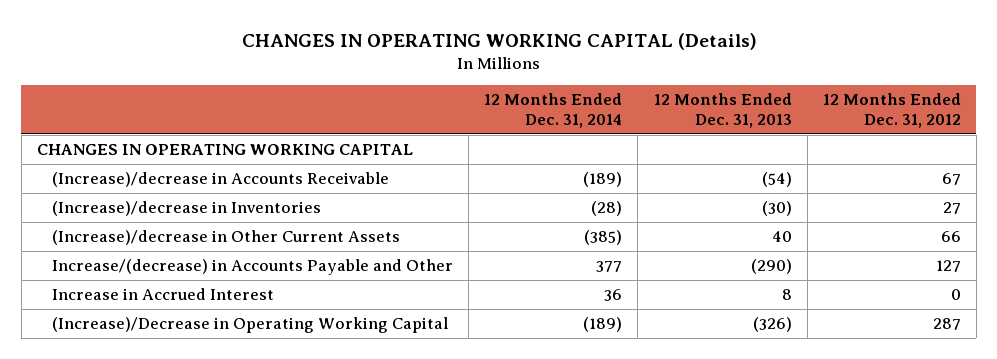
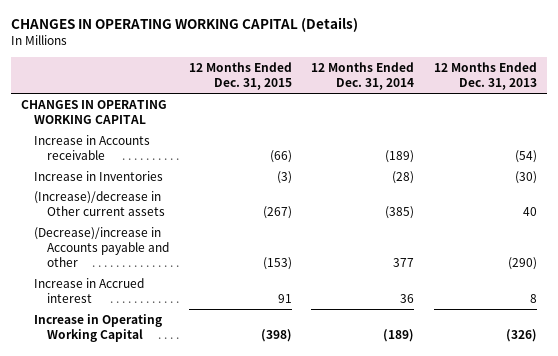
[822,93,961,129] 12 Months Ended Dec. 31, 2012 -> none
none -> [188,61,292,91] 12 Months Ended Dec. 31, 2015
[52,172,390,188] (Increase)/decrease in Accounts Receivable -> [34,134,151,160] Increase in Accounts receivable
[52,201,322,217] (Increase)/decrease in Inventories -> [34,170,164,181] Increase in Inventories
[52,230,401,246] (Increase)/decrease in Other Current Assets -> [34,190,166,216] (Increase)/decrease in Other current assets
[52,259,454,276] Increase/(decrease) in Accounts Payable and Other -> [34,226,170,268] (Decrease)/increase in Accounts payable and other
[52,288,275,301] Increase in Accrued Interest -> [34,277,145,303] Increase in Accrued interest
[52,317,449,334] (Increase)/Decrease in Operating Working Capital -> [34,313,163,342] Increase in Operating Working Capital

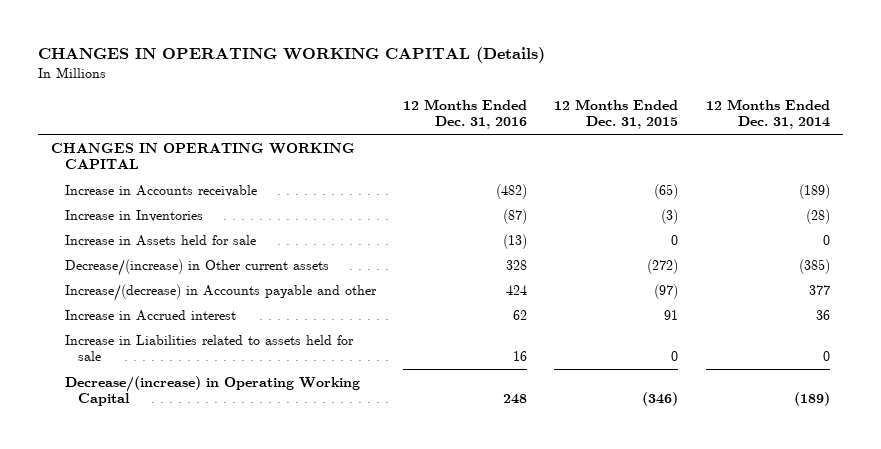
[433,61,537,91] 12 Months Ended Dec. 31, 2013 -> none
none -> [402,99,527,130] 12 Months Ended Dec. 31, 2016
[269,149,292,163] (66) -> [654,183,679,199] (65)
none -> [64,234,256,246] Increase in Assets held for sale
[34,190,166,216] (Increase)/decrease in Other current assets -> [64,258,329,276] Decrease/(increase) in Other current assets
[262,205,292,219] (267) -> [647,258,679,274] (272)
[34,226,170,268] (Decrease)/increase in Accounts payable and other -> [64,283,377,301] Increase/(decrease) in Accounts payable and other
[262,257,292,271] (153) -> [654,283,679,299] (97)
none -> [64,334,354,361] Increase in Liabilities related to assets held for sale
[34,313,163,342] Increase in Operating Working Capital -> [64,375,360,406] Decrease/(increase) in Operating Working Capital
[260,328,292,342] (398) -> [642,391,679,406] (346)

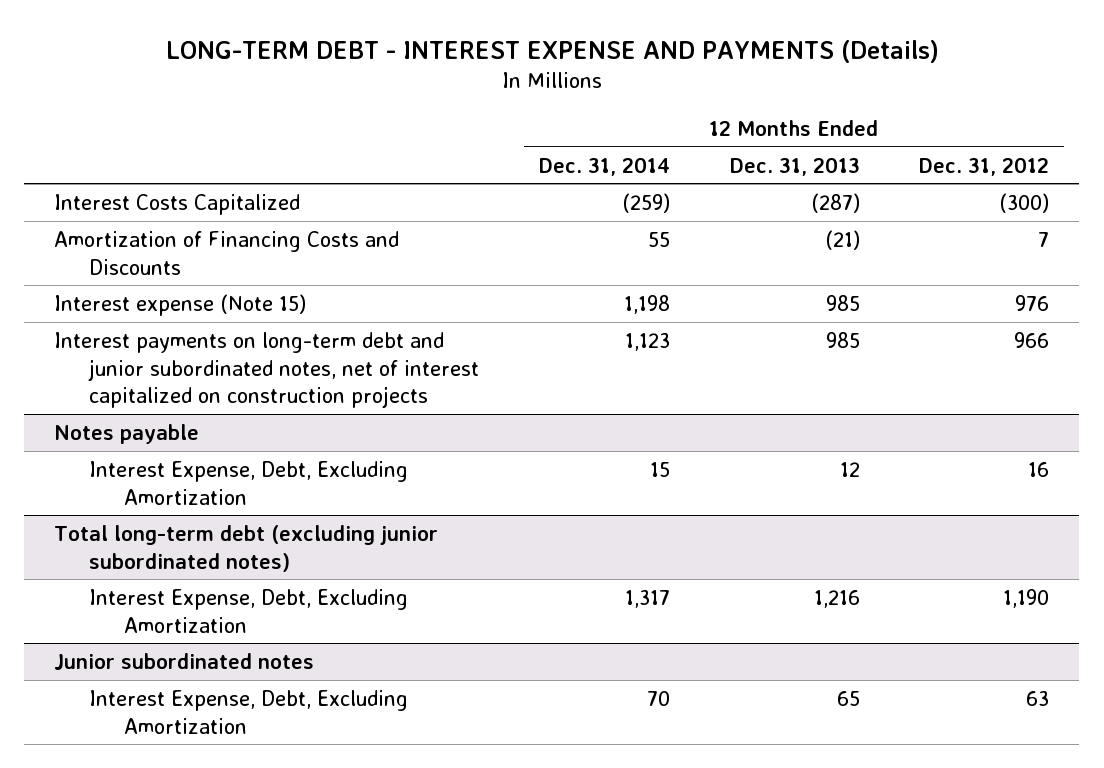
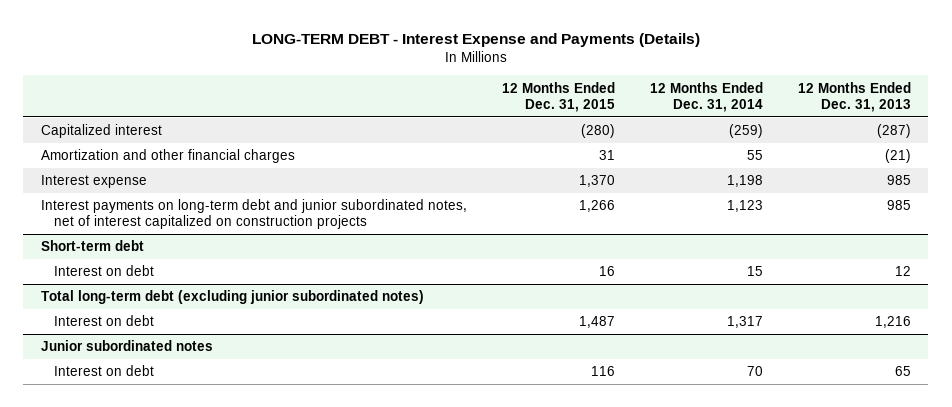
[165,39,939,63] LONG-TERM DEBT - INTEREST EXPENSE AND PAYMENTS (Details) -> [251,32,700,47] LONG-TERM DEBT - Interest Expense and Payments (Details)
[919,156,1050,176] Dec. 31, 2012 -> none
none -> [501,81,615,112] 12 Months Ended Dec. 31, 2015
[54,193,301,215] Interest Costs Capitalized -> [40,124,162,139] Capitalized interest
[54,230,400,275] Amortization of Financing Costs and Discounts -> [40,149,295,164] Amortization and other financial charges
[54,293,307,316] Interest expense (Note 15) -> [40,175,147,189] Interest expense
[54,423,200,444] Notes payable -> [40,240,144,252] Short-term debt
[89,460,409,505] Interest Expense, Debt, Excluding Amortization -> [53,265,154,277] Interest on debt
[89,588,409,633] Interest Expense, Debt, Excluding Amortization -> [53,315,154,327] Interest on debt
[89,689,409,734] Interest Expense, Debt, Excluding Amortization -> [53,365,154,377] Interest on debt

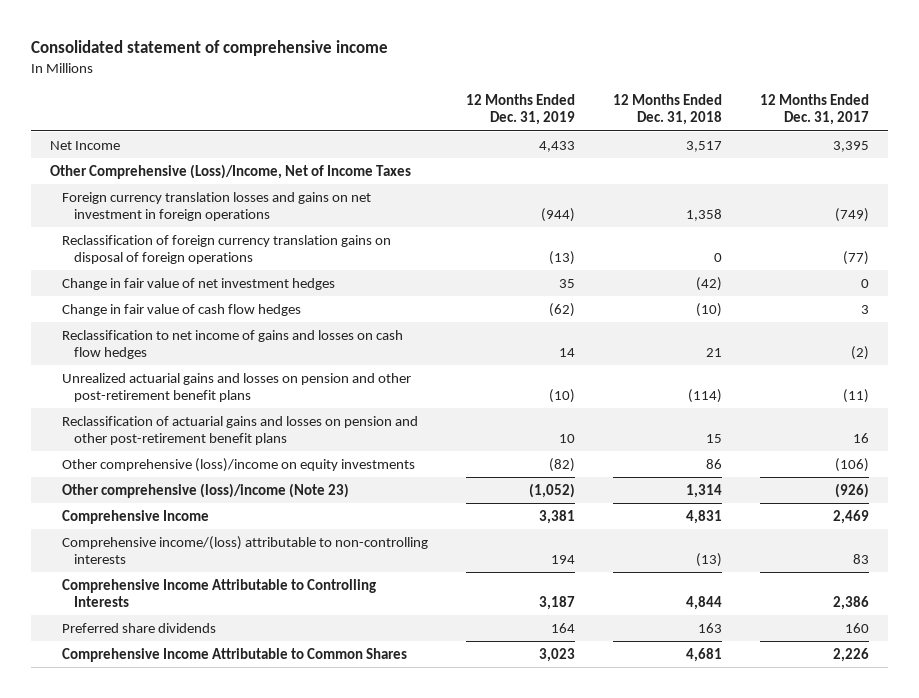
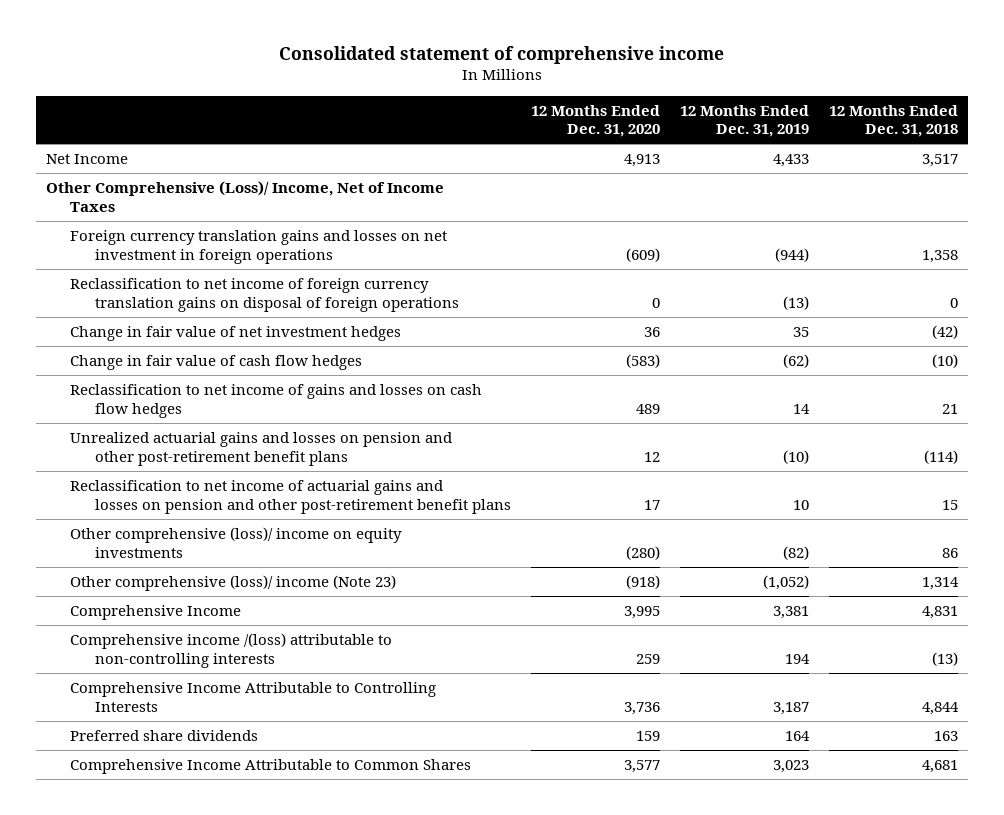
[760,94,870,126] 12 Months Ended Dec. 31, 2017 -> none
none -> [530,104,660,138] 12 Months Ended Dec. 31, 2020
[49,163,411,179] Other Comprehensive (Loss)/Income, Net of Income Taxes -> [46,181,445,212] Other Comprehensive (Loss)/ Income, Net of Income Taxes
[61,191,371,221] Foreign currency translation losses and gains on net investment in foreign operations -> [70,230,448,264] Foreign currency translation gains and losses on net investment in foreign operations
[61,234,391,264] Reclassification of foreign currency translation gains on disposal of foreign operations -> [70,278,459,312] Reclassification to net income of foreign currency translation gains on disposal of foreign operations
[61,415,418,445] Reclassification of actuarial gains and losses on pension and other post-retirement benefit plans -> [70,480,511,514] Reclassification to net income of actuarial gains and losses on pension and other post-retirement benefit plans
[61,457,415,472] Other comprehensive (loss)/income on equity investments -> [70,527,403,558] Other comprehensive (loss)/ income on equity investments
[61,482,349,498] Other comprehensive (loss)/income (Note 23) -> [70,575,397,592] Other comprehensive (loss)/ income (Note 23)
[61,535,428,564] Comprehensive income/(loss) attributable to non-controlling interests -> [70,633,393,668] Comprehensive income /(loss) attributable to non-controlling interests

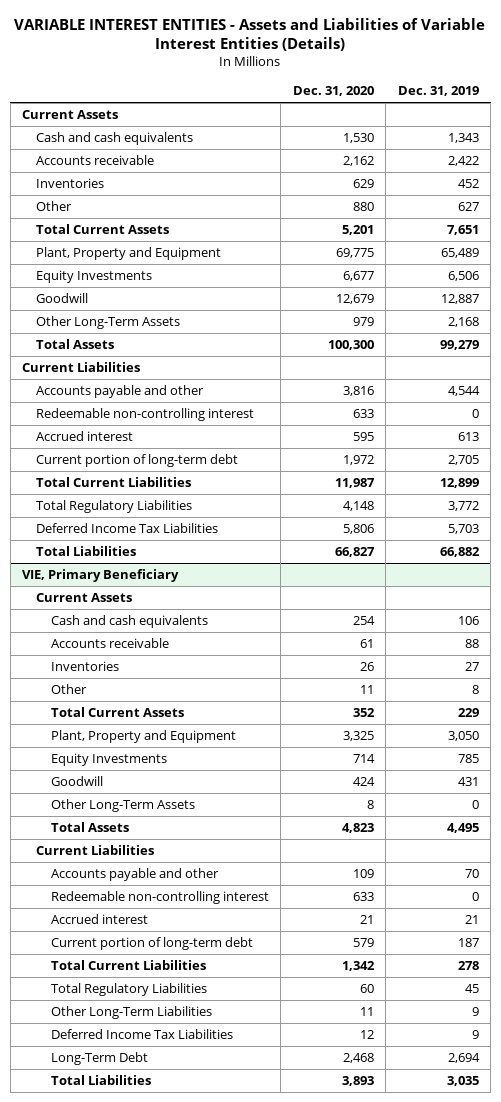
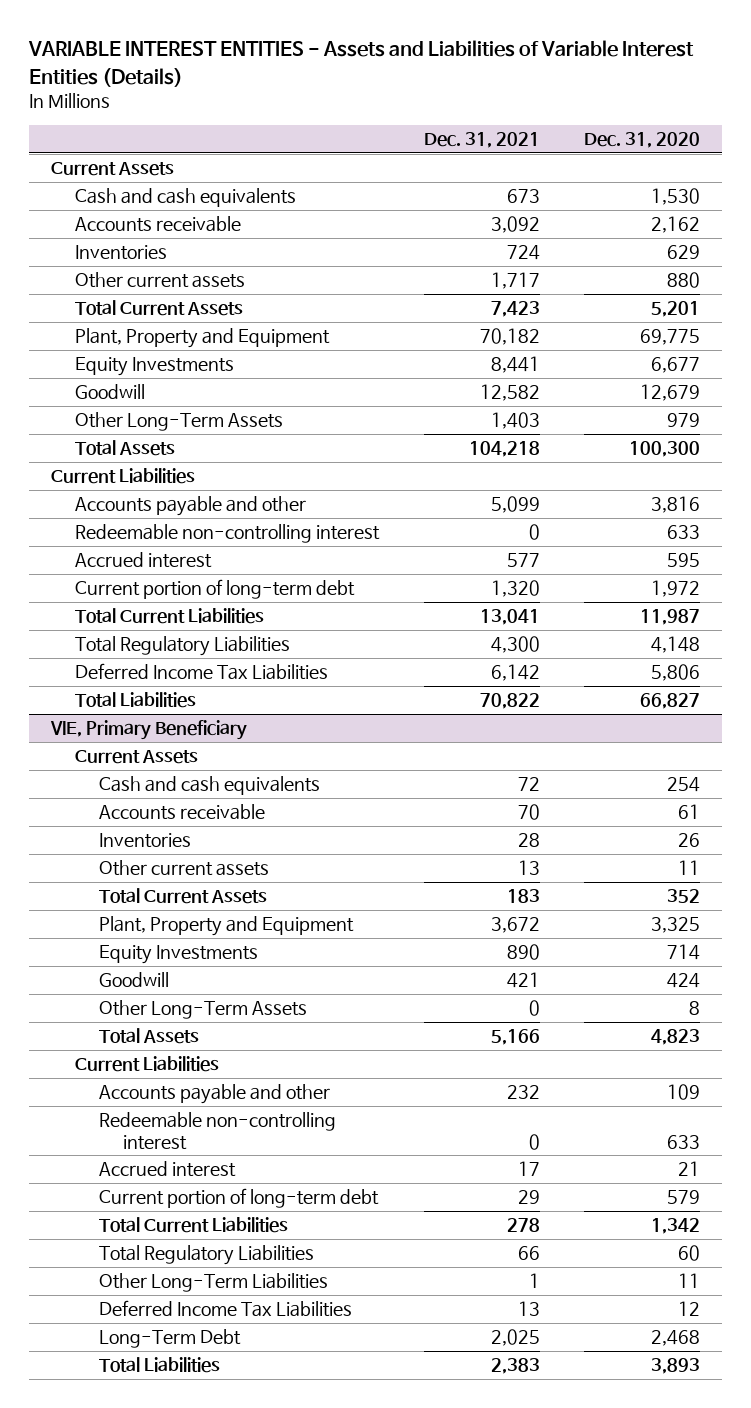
[397,86,479,97] Dec. 31, 2019 -> none
none -> [423,132,540,149] Dec. 31, 2021
[36,201,73,212] Other -> [75,272,246,289] Other current assets
[50,684,87,695] Other -> [99,860,270,877] Other current assets

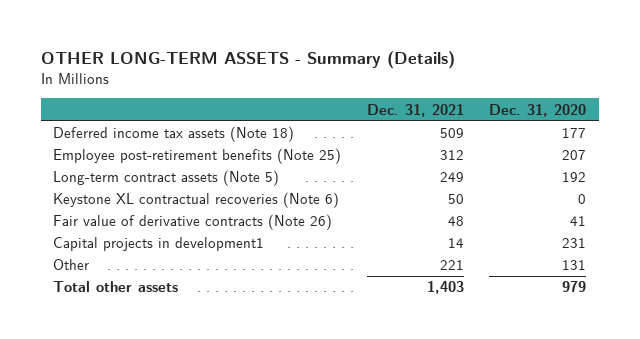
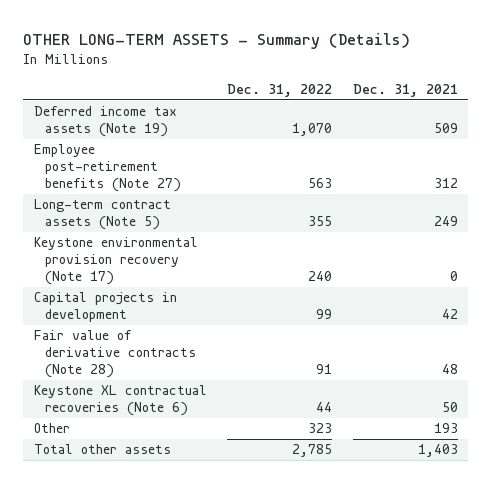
[489,103,587,117] Dec. 31, 2020 -> none
none -> [227,83,333,97] Dec. 31, 2022
[53,126,295,143] Deferred income tax assets (Note 18) -> [33,106,177,138] Deferred income tax assets (Note 19)
[53,148,342,165] Employee post-retirement benefits (Note 25) -> [33,144,182,193] Employee post-retirement benefits (Note 27)
none -> [33,237,198,286] Keystone environmental provision recovery (Note 17)
none -> [33,292,177,323] Capital projects in development
none -> [33,330,197,379] Fair value of derivative contracts (Note 28)
[53,214,333,231] Fair value of derivative contracts (Note 26) -> none
[53,237,265,252] Capital projects in development1 -> none
[439,260,464,271] 221 -> [433,423,458,434] 193

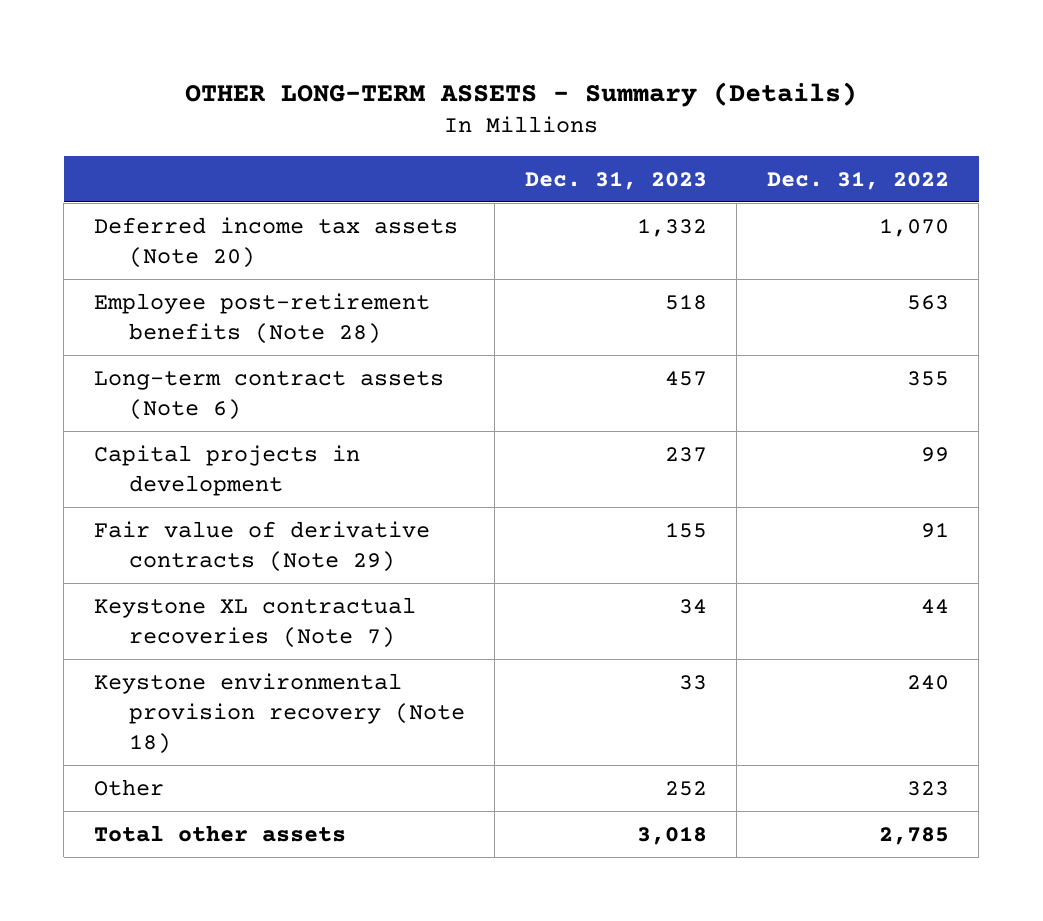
[352,83,458,97] Dec. 31, 2021 -> none
none -> [524,170,707,190] Dec. 31, 2023
[33,237,198,286] Keystone environmental provision recovery (Note 17) -> none
[33,106,177,138] Deferred income tax assets (Note 19) -> [94,216,459,268] Deferred income tax assets (Note 20)
[33,144,182,193] Employee post-retirement benefits (Note 27) -> [94,292,431,344] Employee post-retirement benefits (Note 28)
[33,199,171,231] Long-term contract assets (Note 5) -> [94,370,445,420] Long-term contract assets (Note 6)
[33,330,197,379] Fair value of derivative contracts (Note 28) -> [94,520,431,572] Fair value of derivative contracts (Note 29)
[33,385,207,417] Keystone XL contractual recoveries (Note 6) -> [94,596,417,648] Keystone XL contractual recoveries (Note 7)
none -> [94,672,465,754] Keystone environmental provision recovery (Note 18)

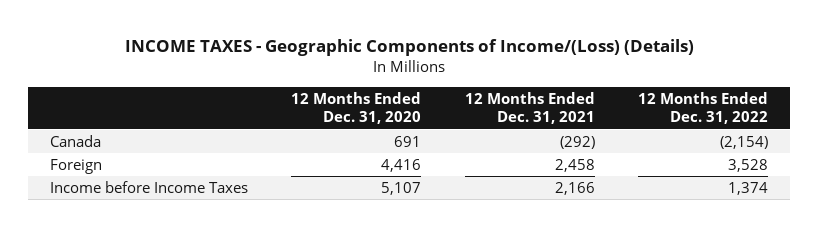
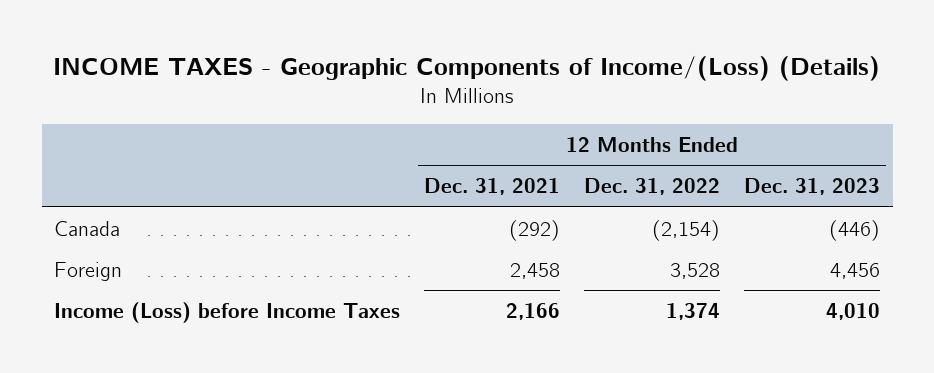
[291,91,422,125] 12 Months Ended Dec. 31, 2020 -> none
none -> [744,178,881,196] Dec. 31, 2023
[49,180,248,193] Income before Income Taxes -> [53,301,400,323] Income (Loss) before Income Taxes

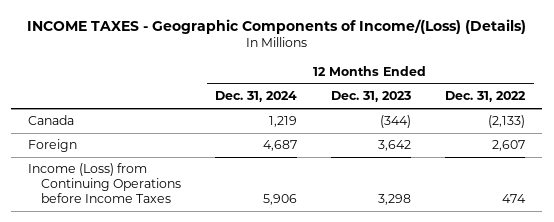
[423,178,560,196] Dec. 31, 2021 -> none
none -> [215,91,298,103] Dec. 31, 2024
[652,219,721,241] (2,154) -> [488,115,526,129] (2,133)
[829,219,881,241] (446) -> [380,115,412,129] (344)
[670,262,721,279] 3,528 -> [492,140,526,152] 2,607
[830,262,881,279] 4,456 -> [378,140,412,152] 3,642
[53,301,400,323] Income (Loss) before Income Taxes -> [28,163,181,203] Income (Loss) from Continuing Operations before Income Taxes
[666,302,721,320] 1,374 -> [502,193,527,203] 474
[826,302,881,320] 4,010 -> [378,193,412,205] 3,298

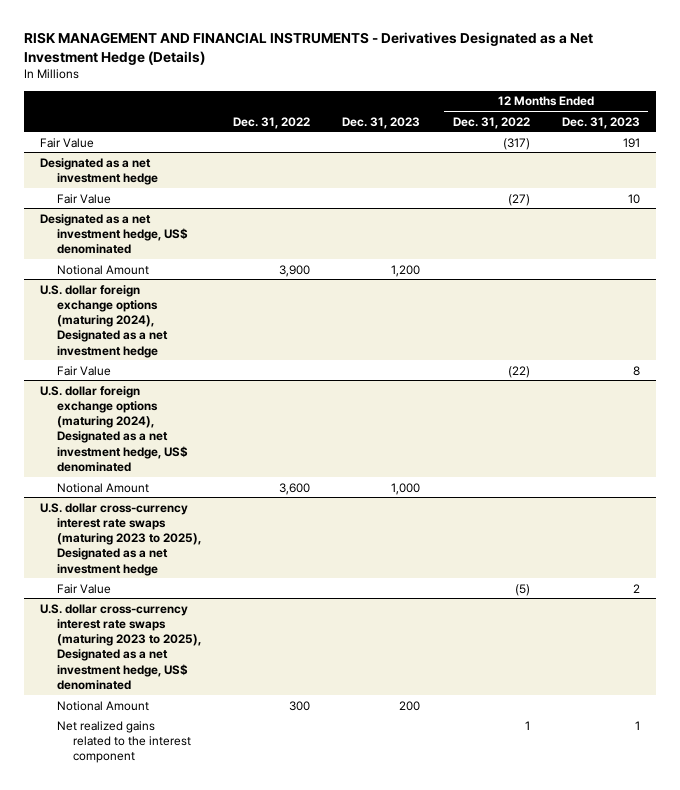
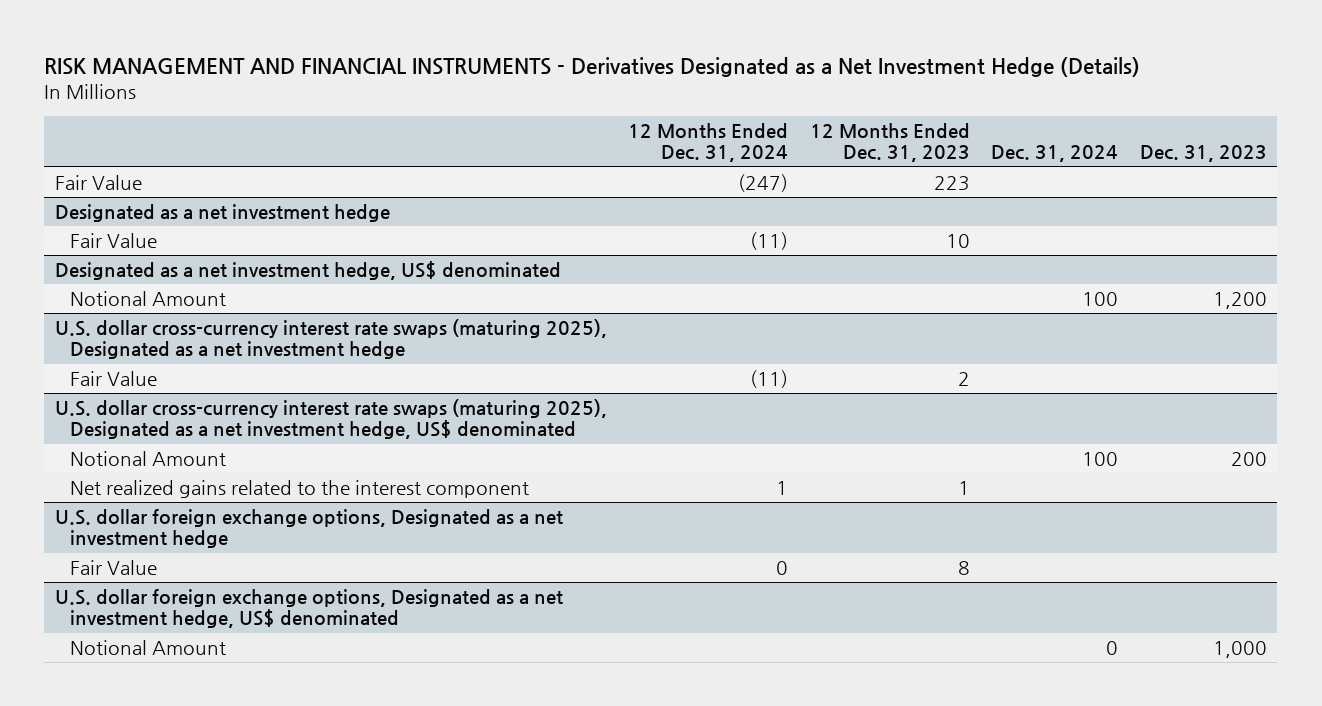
[233,116,311,129] Dec. 31, 2022 -> none
[452,116,530,129] Dec. 31, 2022 -> none
none -> [628,123,789,163] 12 Months Ended Dec. 31, 2024
none -> [991,145,1119,163] Dec. 31, 2024
[622,137,640,148] 191 -> [933,176,970,192] 223
[40,284,168,358] U.S. dollar foreign exchange options (maturing 2024), Designated as a net investment hedge -> none
[56,365,111,376] Fair Value -> none
[40,385,188,472] U.S. dollar foreign exchange options (maturing 2024), Designated as a net investment hedge, US$ denominated -> none
[56,482,149,493] Notional Amount -> none
[40,502,201,576] U.S. dollar cross-currency interest rate swaps (maturing 2023 to 2025), Designated as a net investment hedge -> [54,319,607,360] U.S. dollar cross-currency interest rate swaps (maturing 2025), Designated as a net investment hedge
[40,603,201,690] U.S. dollar cross-currency interest rate swaps (maturing 2023 to 2025), Designated as a net investment hedge, US$ denominated -> [54,399,607,440] U.S. dollar cross-currency interest rate swaps (maturing 2025), Designated as a net investment hedge, US$ denominated
none -> [54,509,563,549] U.S. dollar foreign exchange options, Designated as a net investment hedge
none -> [69,560,157,576] Fair Value
none -> [54,589,563,629] U.S. dollar foreign exchange options, Designated as a net investment hedge, US$ denominated
none -> [69,640,226,656] Notional Amount

